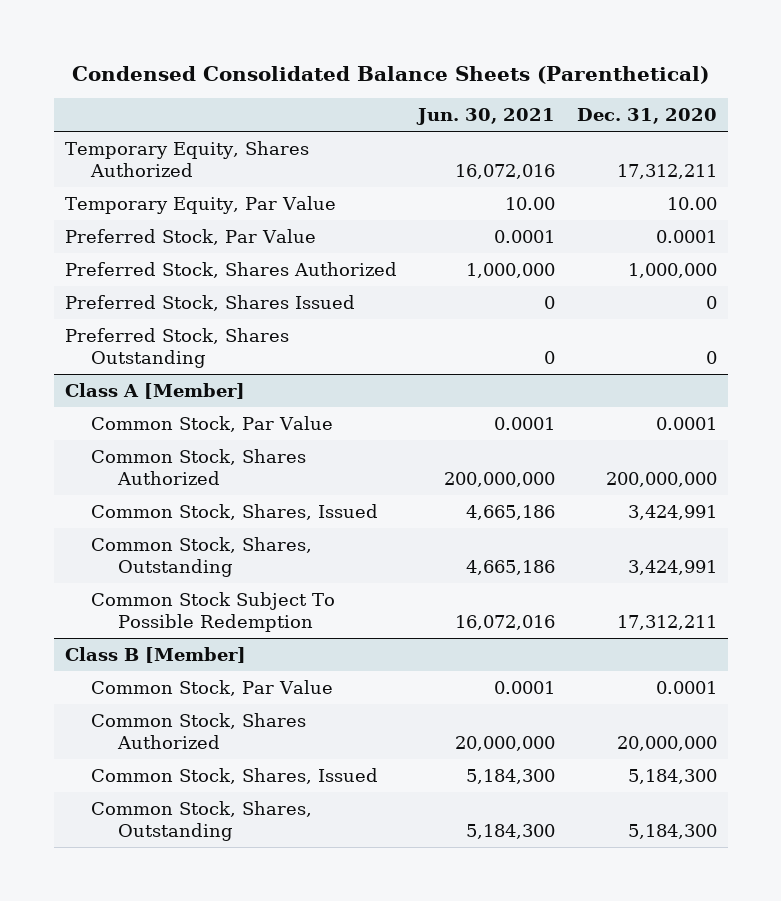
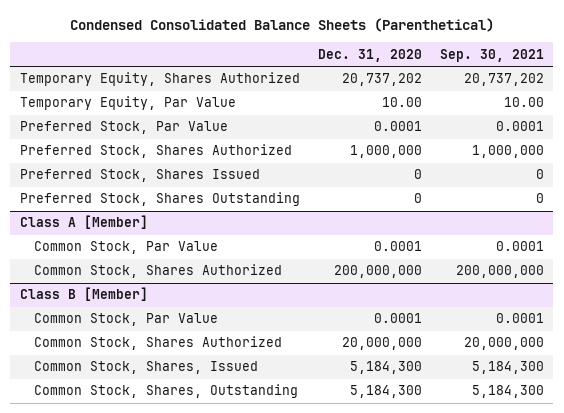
[416,108,556,126] Jun. 30, 2021 -> none
none -> [439,48,544,62] Sep. 30, 2021
[616,164,717,180] 17,312,211 -> [341,73,422,87] 20,737,202
[91,503,379,520] Common Stock, Shares, Issued -> none
[91,536,313,578] Common Stock, Shares, Outstanding -> none
[91,591,336,633] Common Stock Subject To Possible Redemption -> none

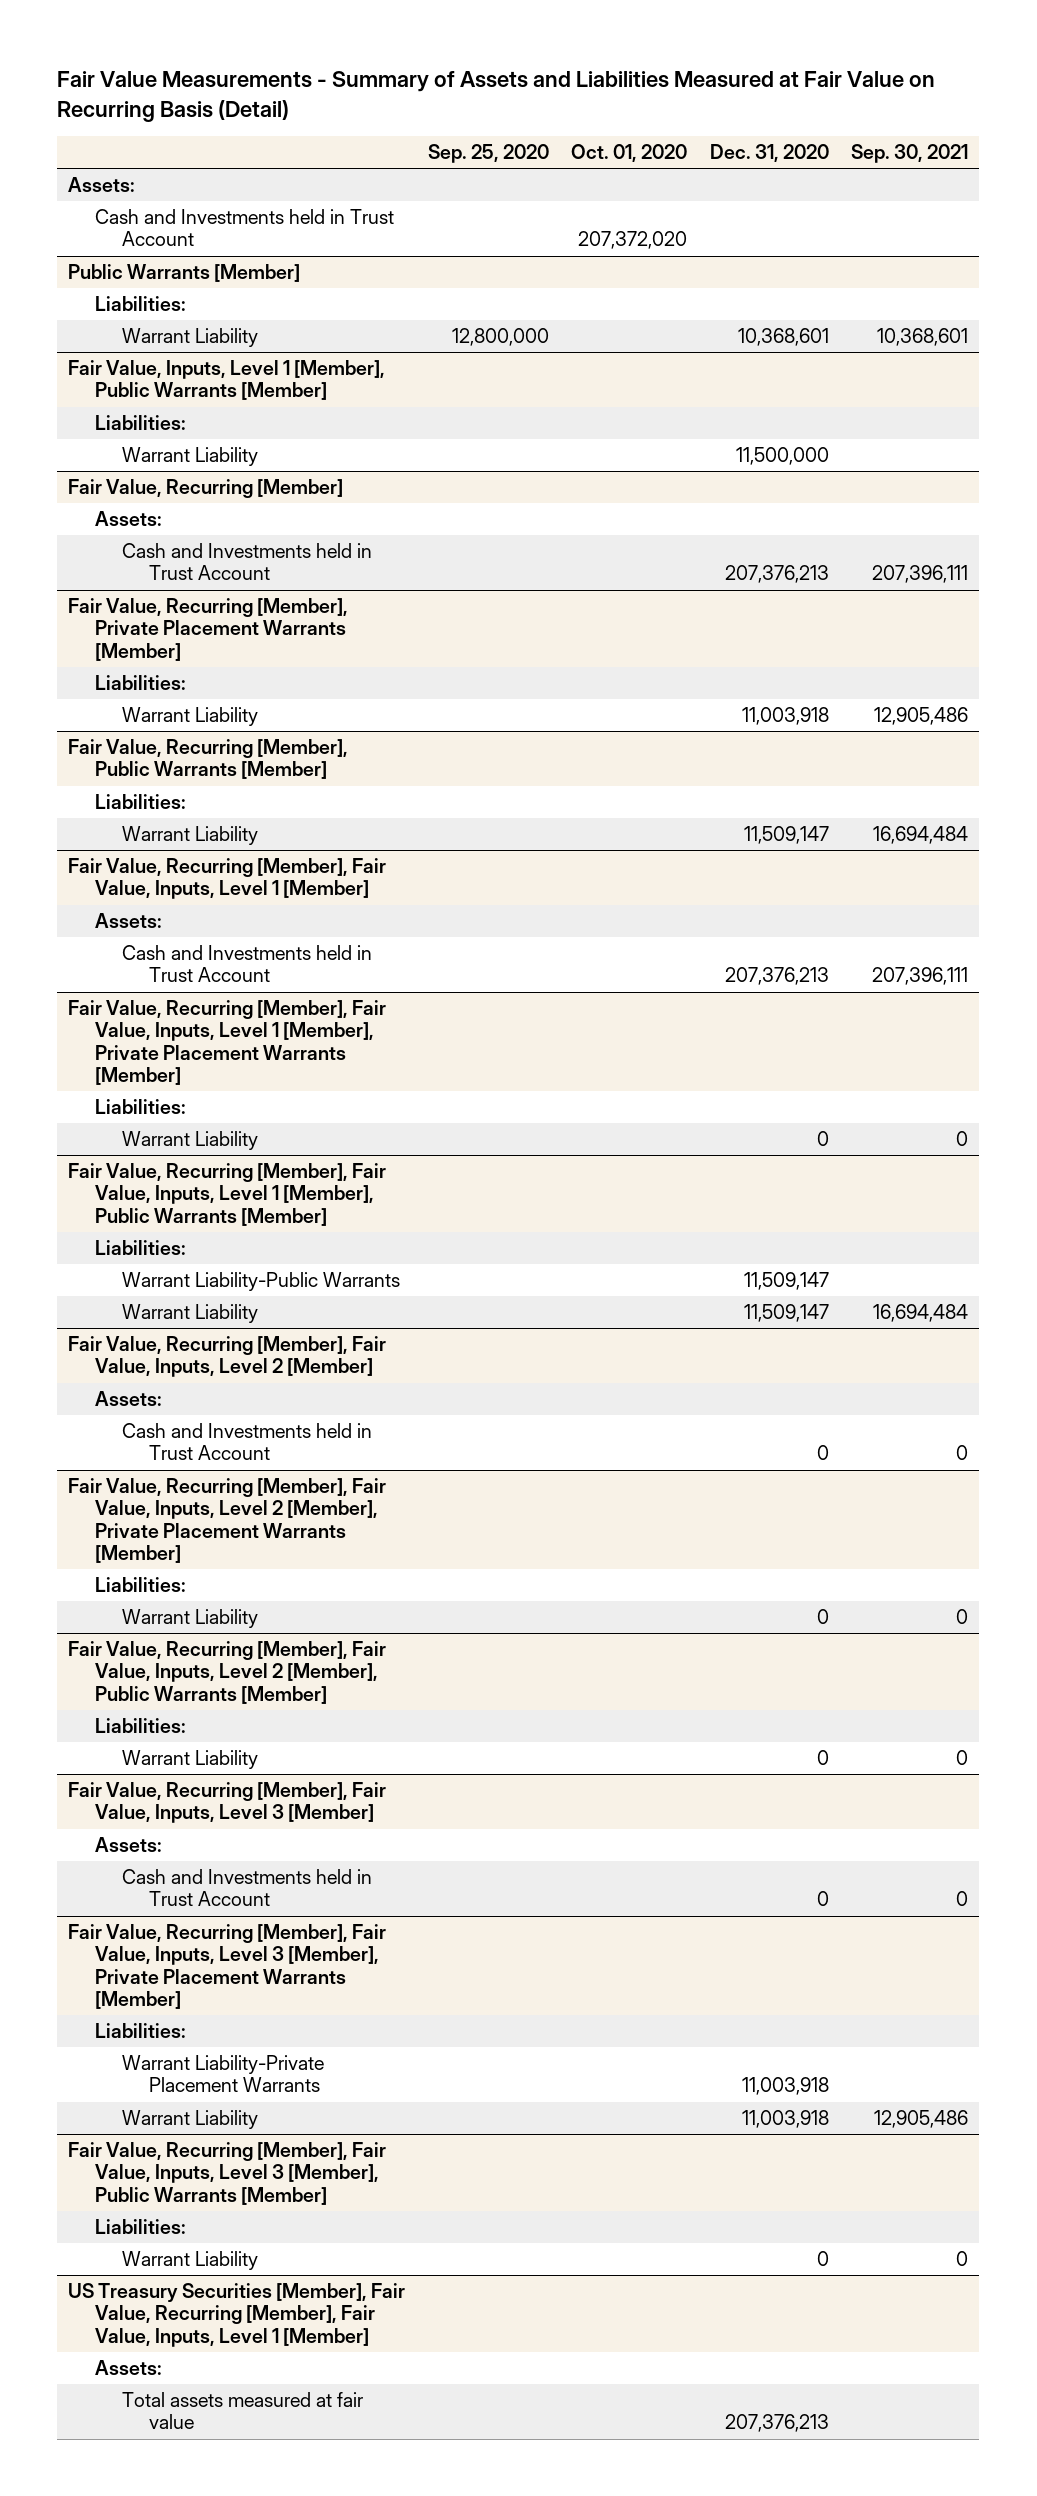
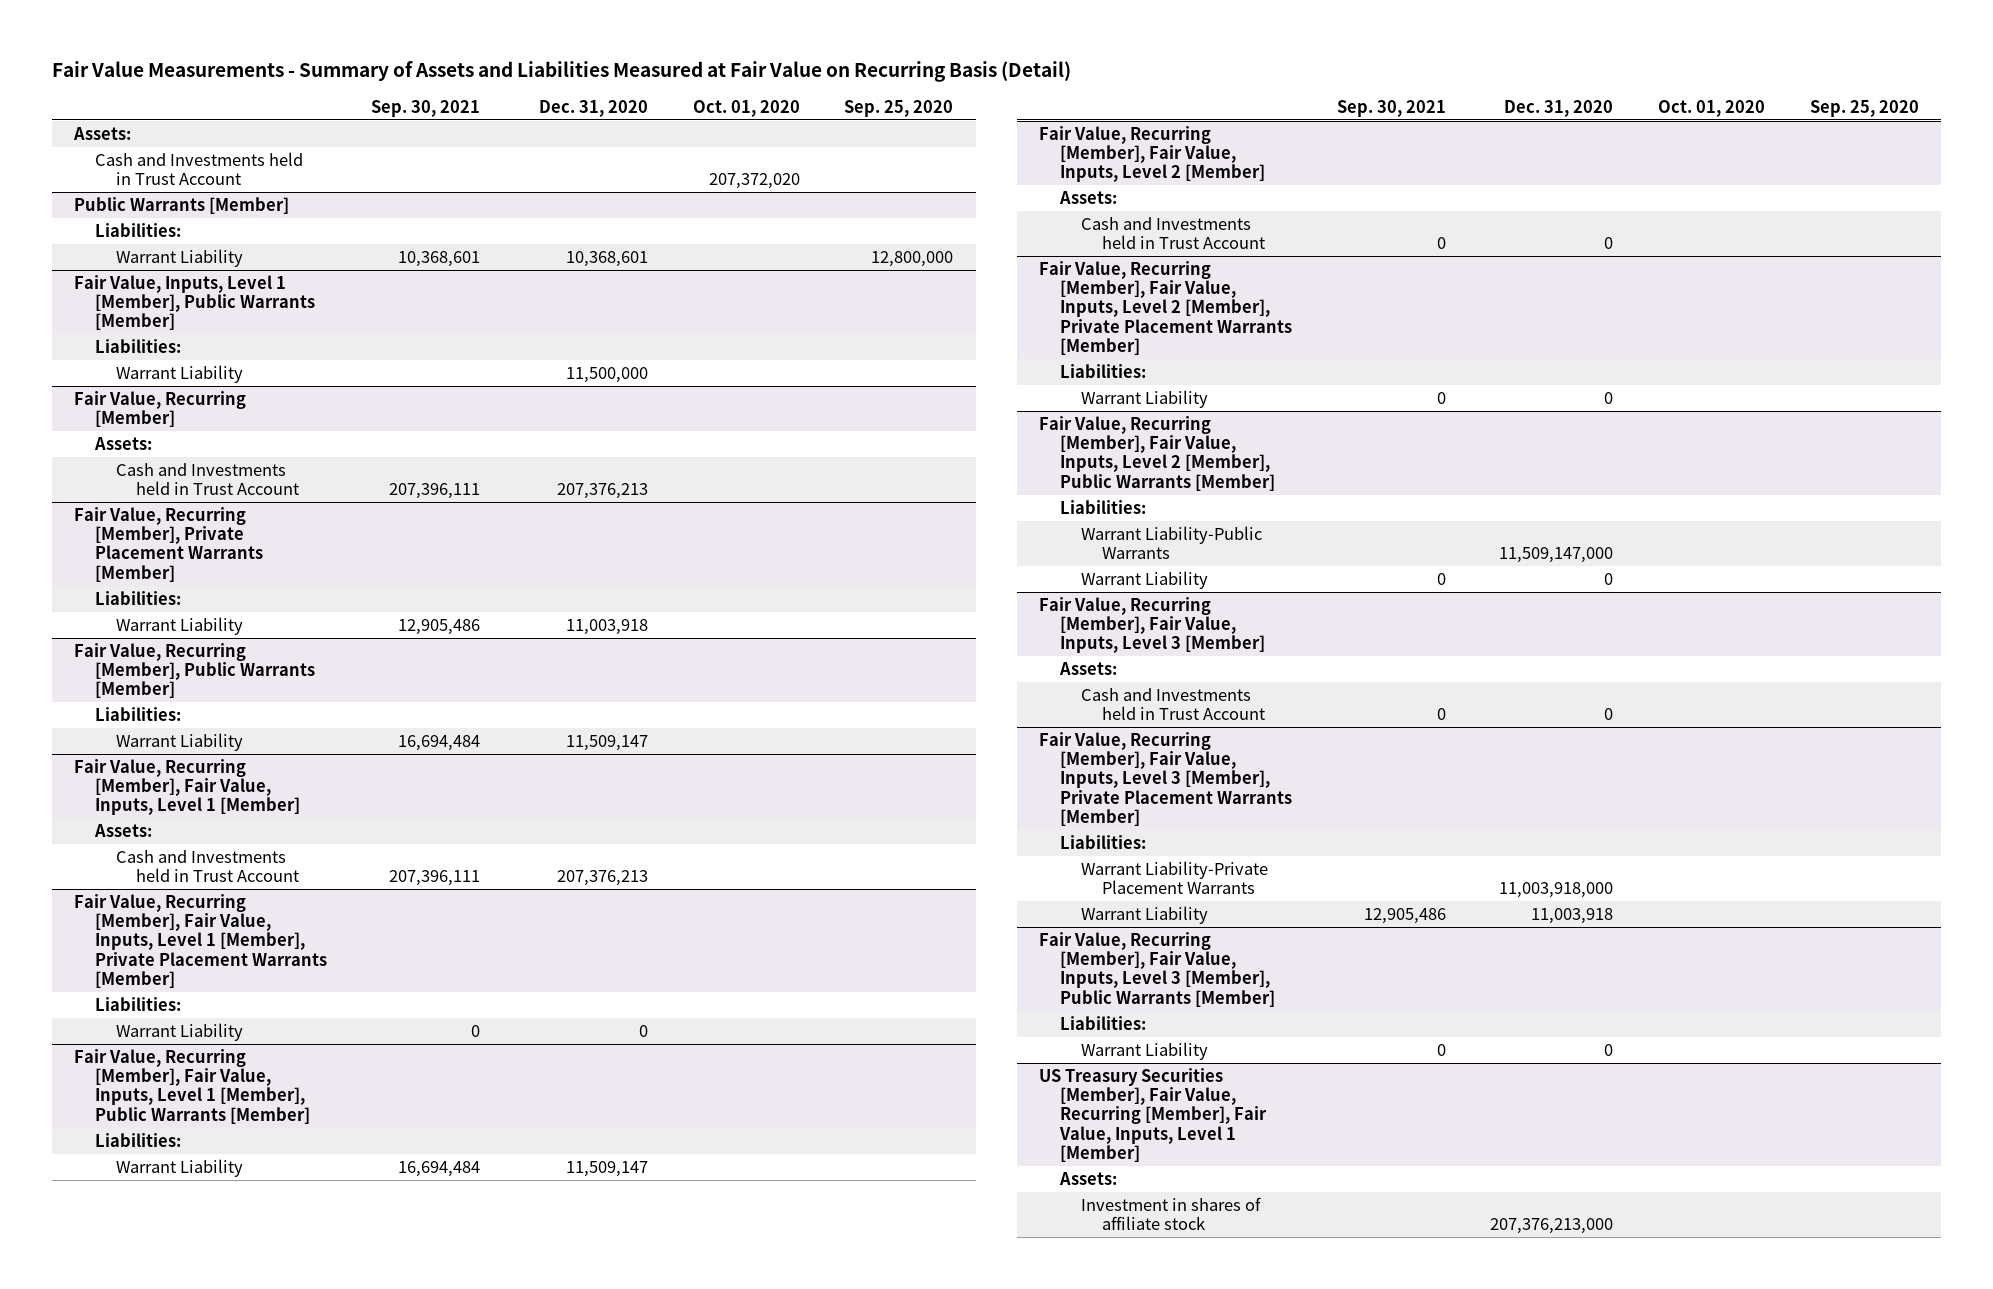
[122,1272,401,1292] Warrant Liability-Public Warrants -> none
none -> [1080,525,1262,560] Warrant Liability-Public Warrants
[741,2077,829,2096] 11,003,918 -> [1499,882,1614,899] 11,003,918,000
[122,2392,364,2430] Total assets measured at fair value -> none
none -> [1080,1196,1261,1231] Investment in shares of affiliate stock

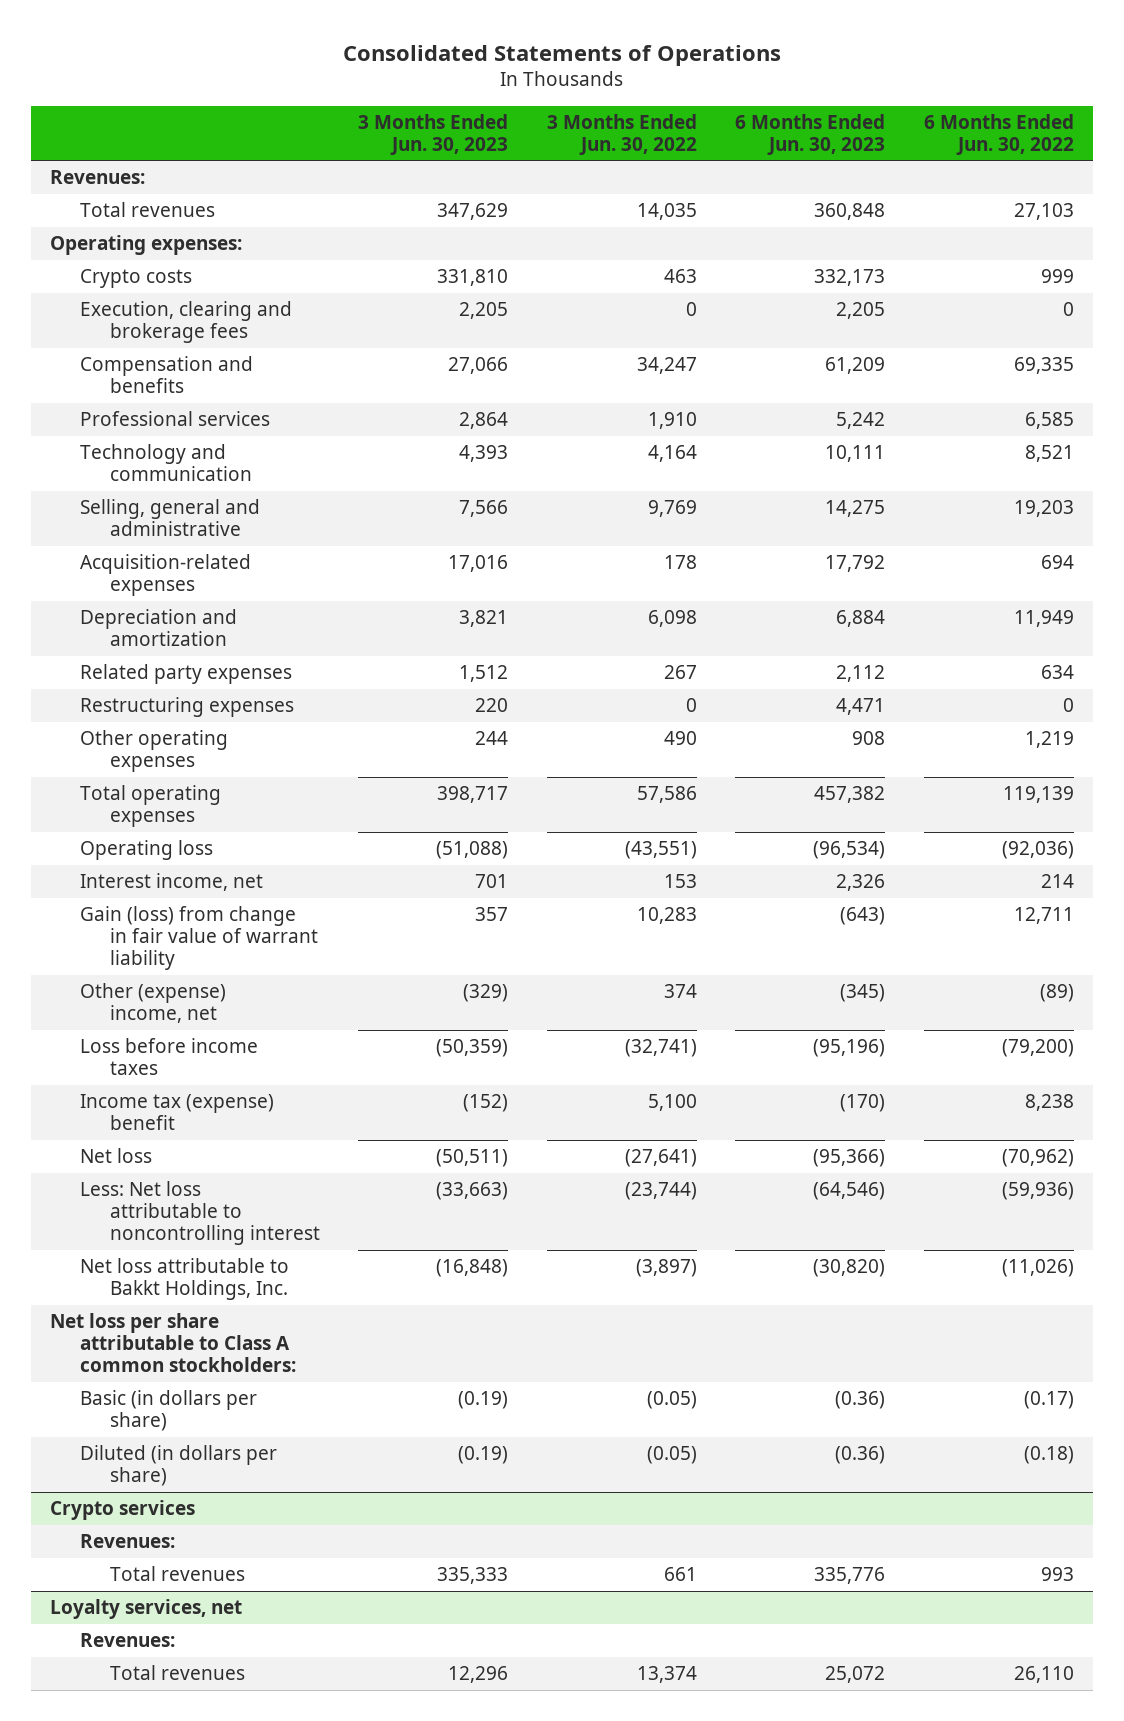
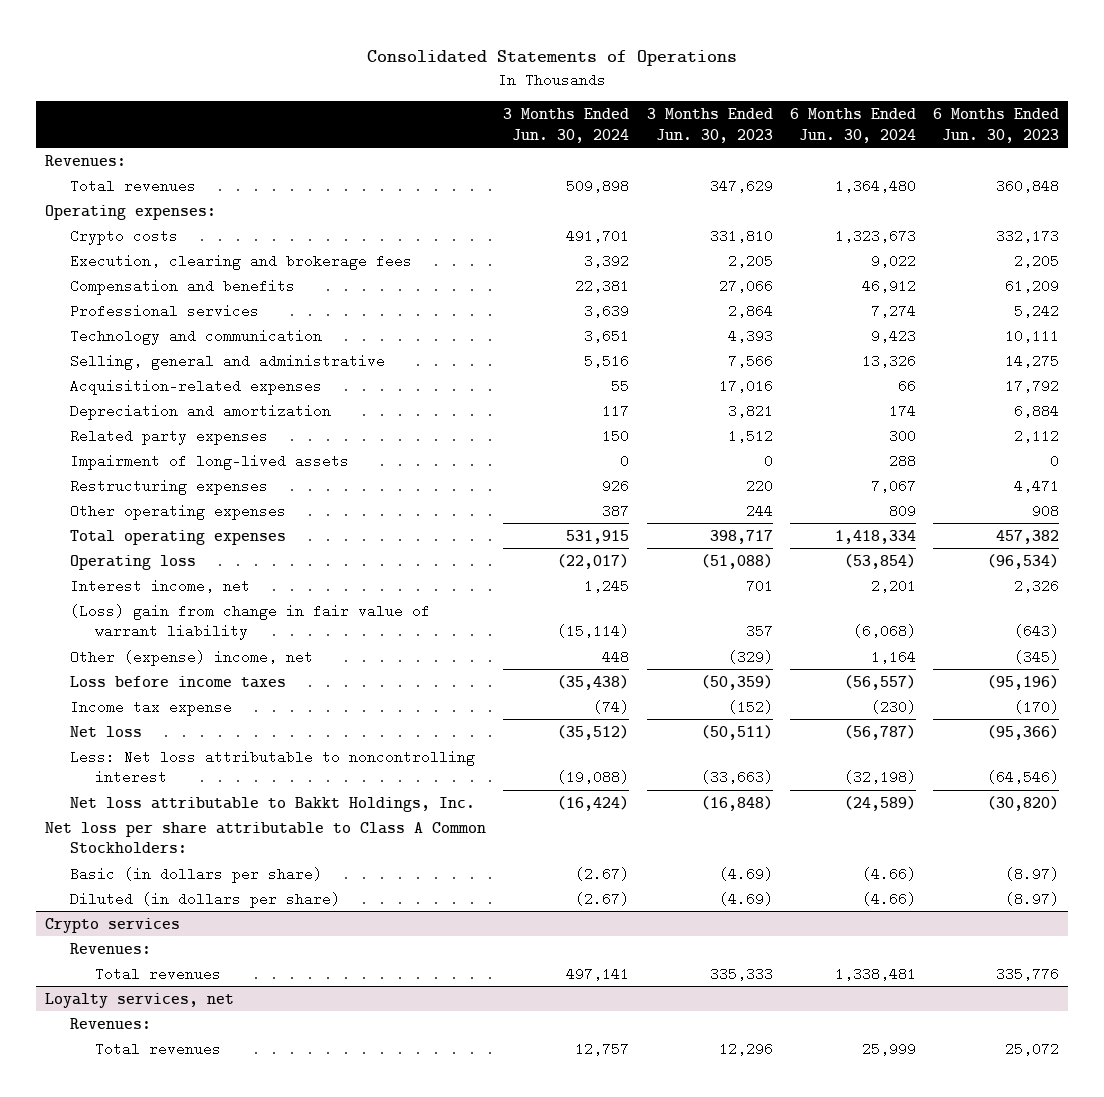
[546,113,697,155] 3 Months Ended Jun. 30, 2022 -> none
[923,113,1074,155] 6 Months Ended Jun. 30, 2022 -> none
none -> [503,107,630,143] 3 Months Ended Jun. 30, 2024
none -> [789,107,916,143] 6 Months Ended Jun. 30, 2024
none -> [69,453,349,470] Impairment of long-lived assets
[79,906,318,971] Gain (loss) from change in fair value of warrant liability -> [69,603,430,641] (Loss) gain from change in fair value of warrant liability
[79,1094,274,1131] Income tax (expense) benefit -> [69,699,232,716] Income tax expense
[50,1313,296,1373] Net loss per share attributable to Class A common stockholders: -> [45,821,487,854] Net loss per share attributable to Class A Common Stockholders:
[458,1391,509,1410] (0.19) -> [718,866,773,881] (4.69)
[835,1391,886,1410] (0.36) -> [1005,866,1060,881] (8.97)
[458,1446,509,1465] (0.19) -> [718,891,773,906] (4.69)
[835,1446,886,1465] (0.36) -> [1005,891,1060,906] (8.97)

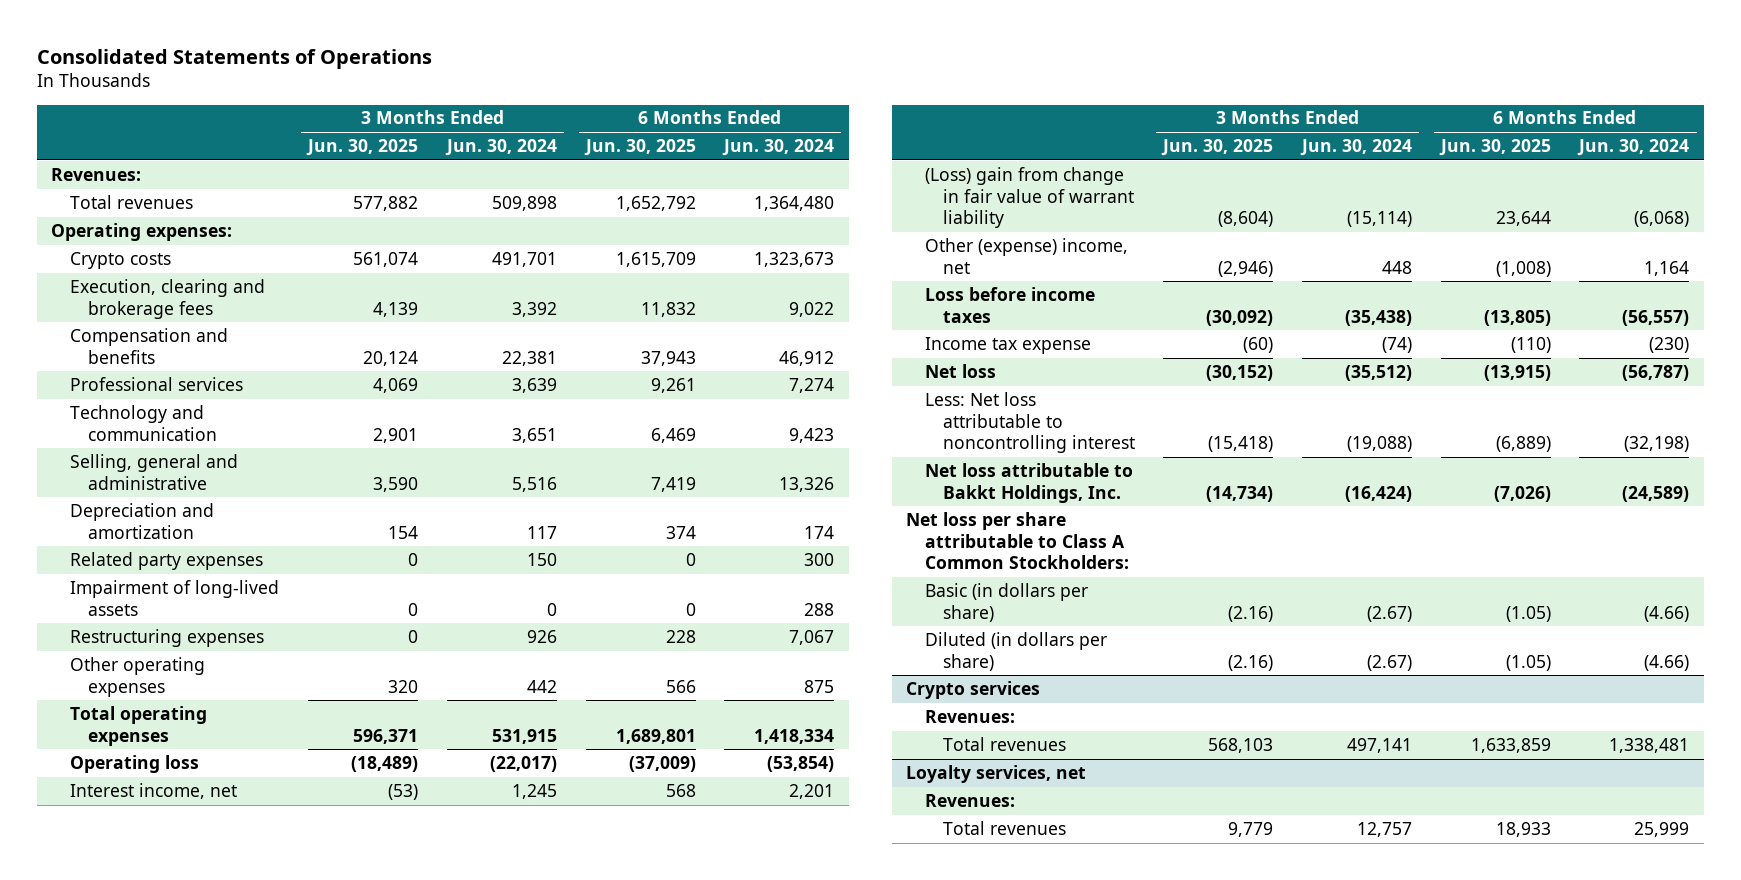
[646,107,773,143] 3 Months Ended Jun. 30, 2023 -> none
[933,107,1060,143] 6 Months Ended Jun. 30, 2023 -> none
none -> [306,139,419,157] Jun. 30, 2025
none -> [583,139,696,157] Jun. 30, 2025
[69,378,322,395] Acquisition-related expenses -> none
[602,503,630,518] 387 -> [527,679,558,693] 442
[888,503,916,518] 809 -> [804,679,835,693] 875

